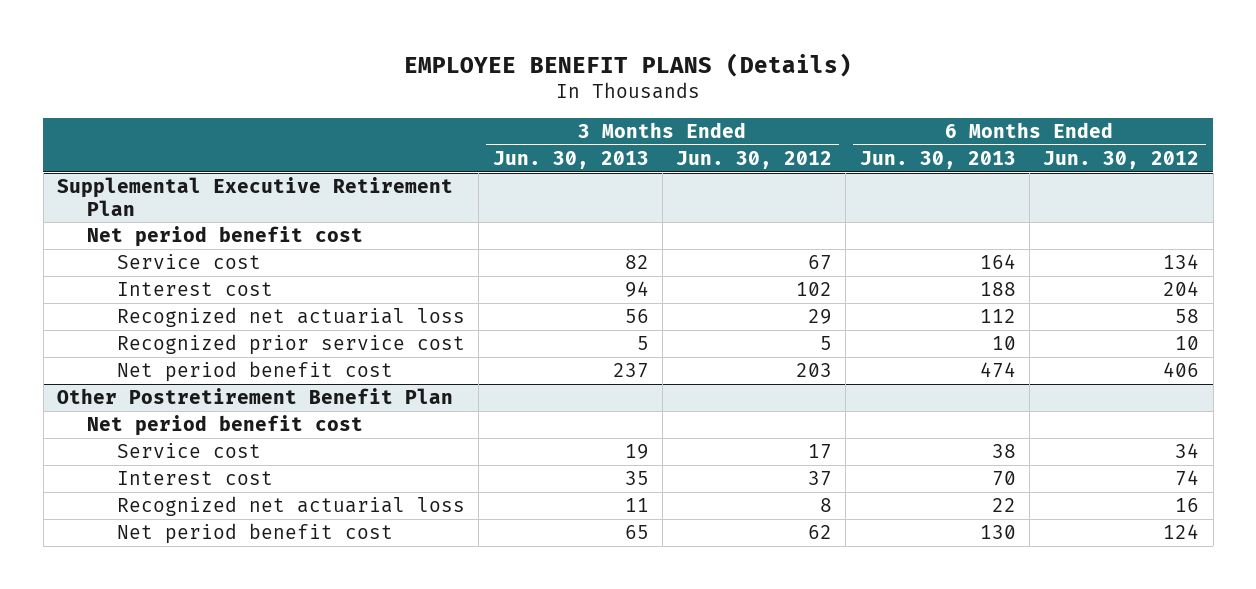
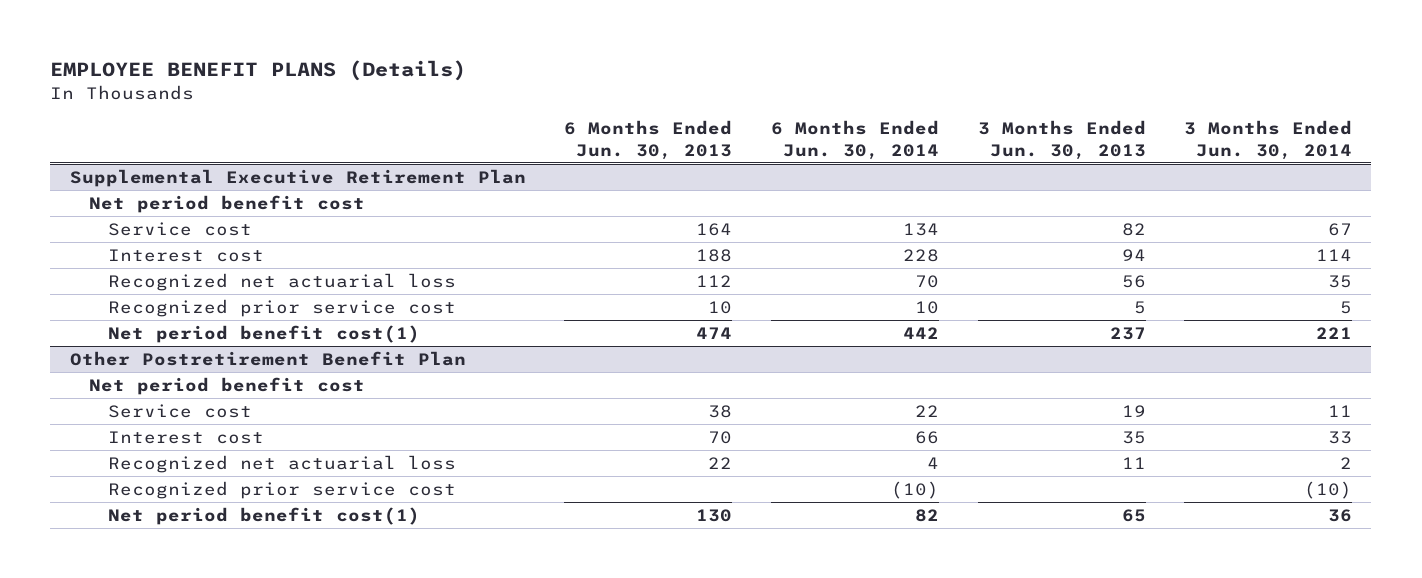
[676,150,833,169] Jun. 30, 2012 -> none
[1043,150,1200,169] Jun. 30, 2012 -> none
none -> [770,120,939,160] 6 Months Ended Jun. 30, 2014
none -> [1184,120,1353,160] 3 Months Ended Jun. 30, 2014
[116,361,393,383] Net period benefit cost -> [108,324,421,343] Net period benefit cost(1)
none -> [108,480,457,499] Recognized prior service cost
[116,523,393,545] Net period benefit cost -> [108,506,421,525] Net period benefit cost(1)

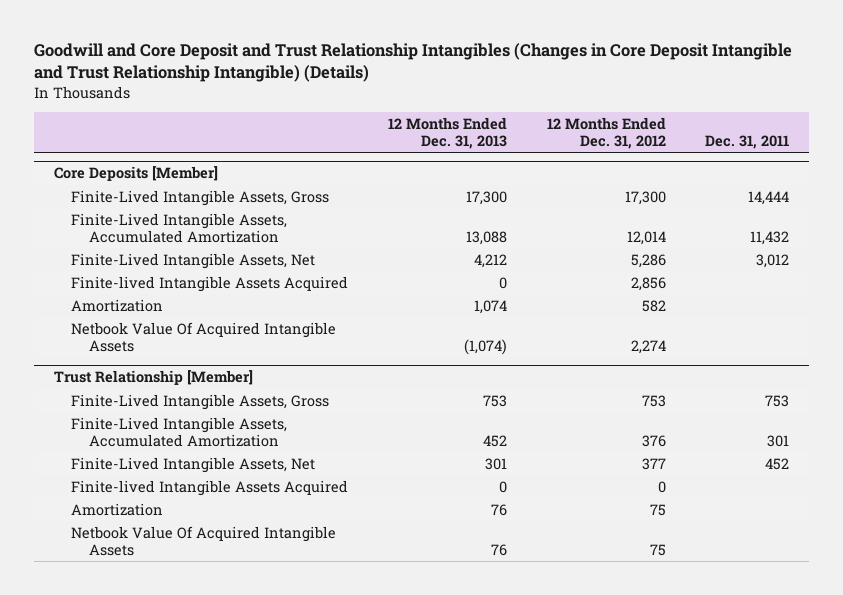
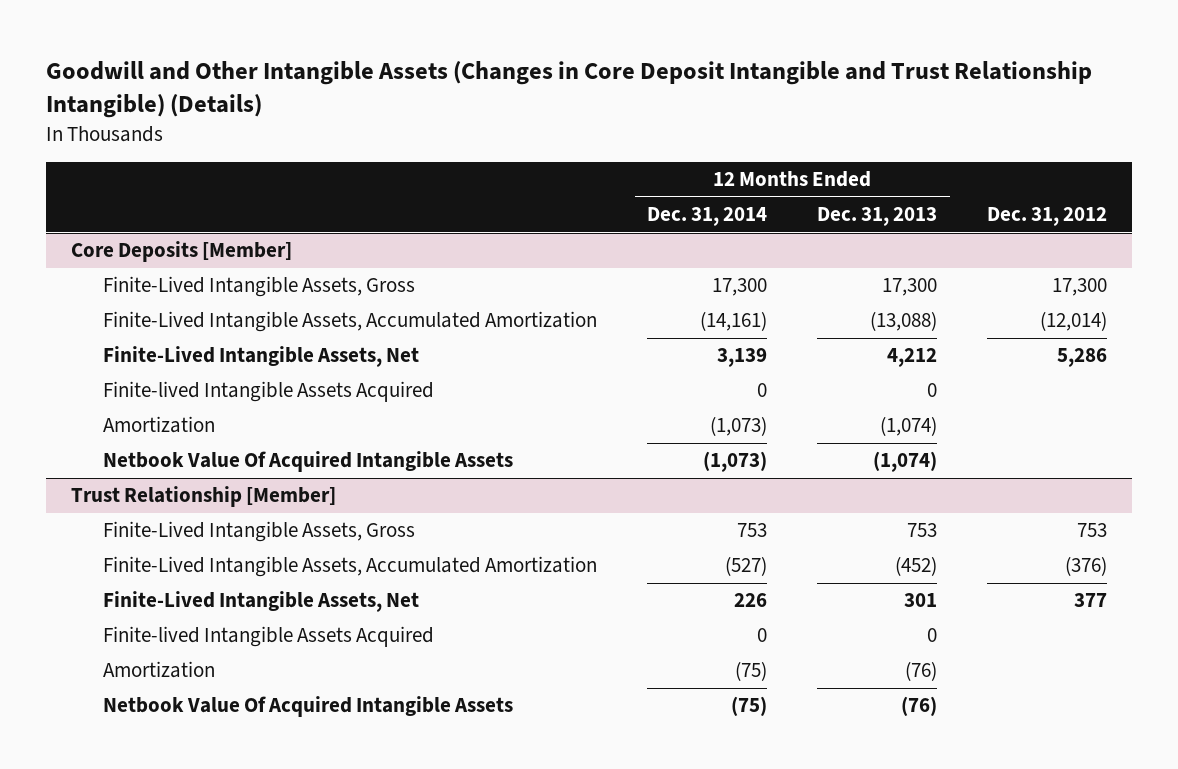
[33,42,792,83] Goodwill and Core Deposit and Trust Relationship Intangibles (Changes in Core Deposit Intangible and Trust Relationship Intangible) (Details) -> [46,61,1093,119] Goodwill and Other Intangible Assets (Changes in Core Deposit Intangible and Trust Relationship Intangible) (Details)
[546,116,666,149] 12 Months Ended Dec. 31, 2012 -> none
[705,134,790,149] Dec. 31, 2011 -> none
none -> [647,207,768,227] Dec. 31, 2014
none -> [987,207,1108,227] Dec. 31, 2012
[465,230,507,245] 13,088 -> [870,311,938,332] (13,088)
[473,299,507,314] 1,074 -> [880,416,938,437] (1,074)
[482,434,507,447] 452 -> [895,556,938,577] (452)
[490,503,507,516] 76 -> [905,661,938,682] (76)
[490,543,507,556] 76 -> [901,696,938,717] (76)

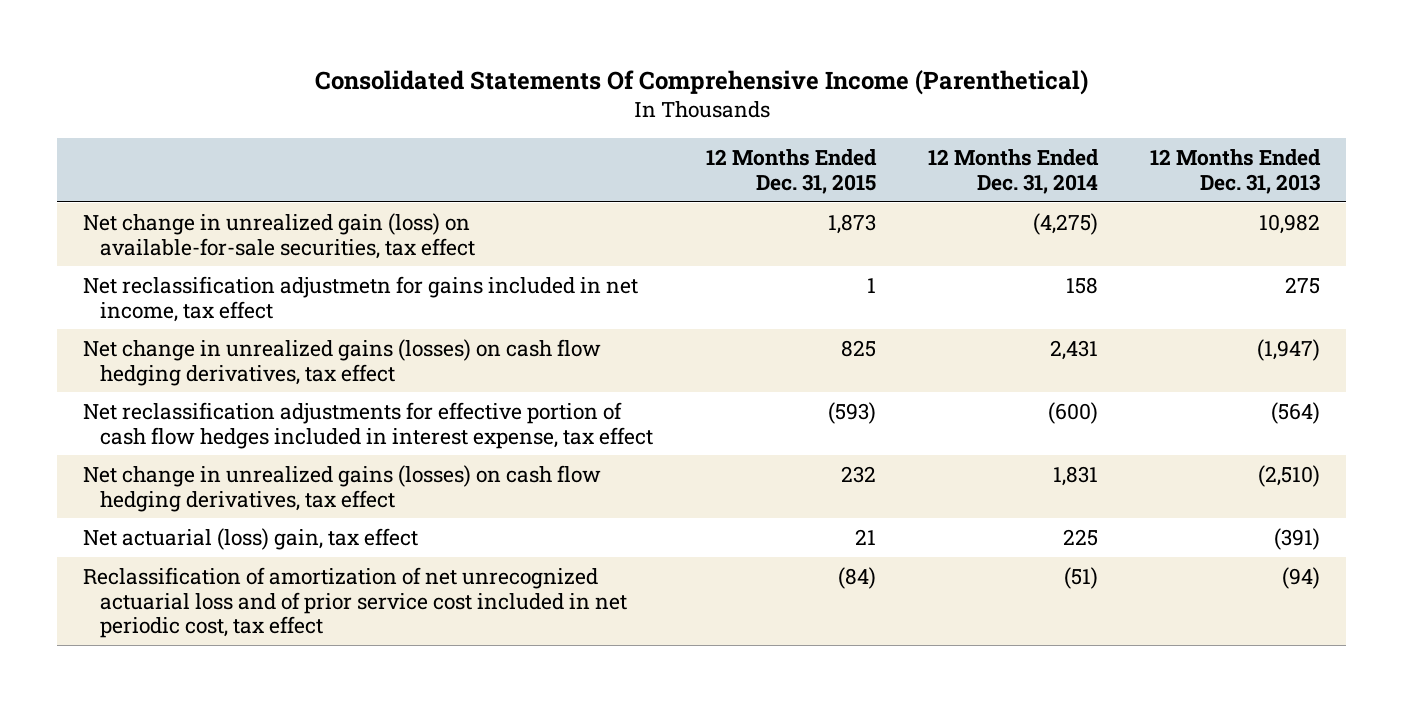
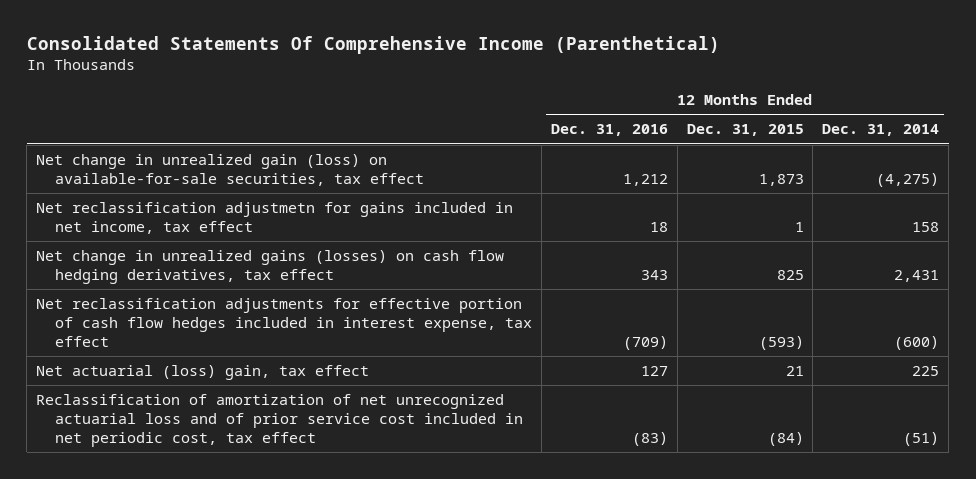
[1150,149,1322,194] 12 Months Ended Dec. 31, 2013 -> none
none -> [550,124,668,137] Dec. 31, 2016
[83,464,602,512] Net change in unrealized gains (losses) on cash flow hedging derivatives, tax effect -> none

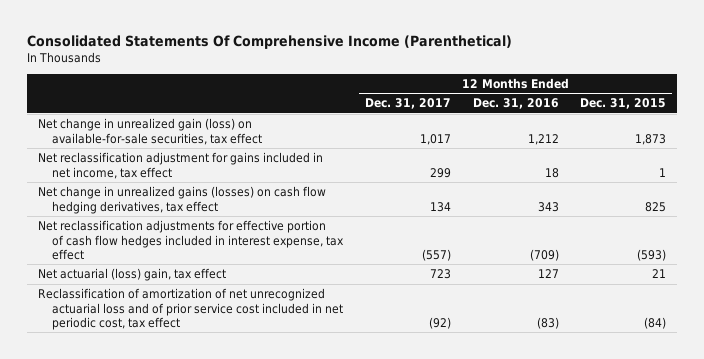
[822,124,940,137] Dec. 31, 2014 -> none
none -> [364,98,451,110] Dec. 31, 2017
[36,201,514,234] Net reclassification adjustmetn for gains included in net income, tax effect -> [37,152,323,179] Net reclassification adjustment for gains included in net income, tax effect

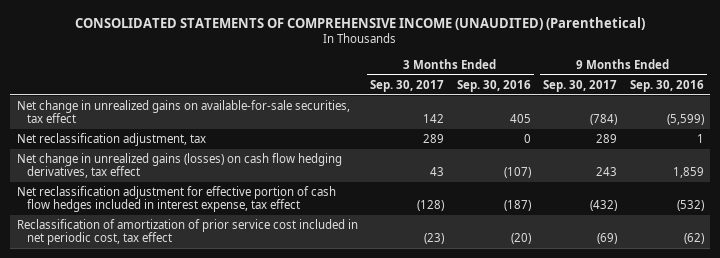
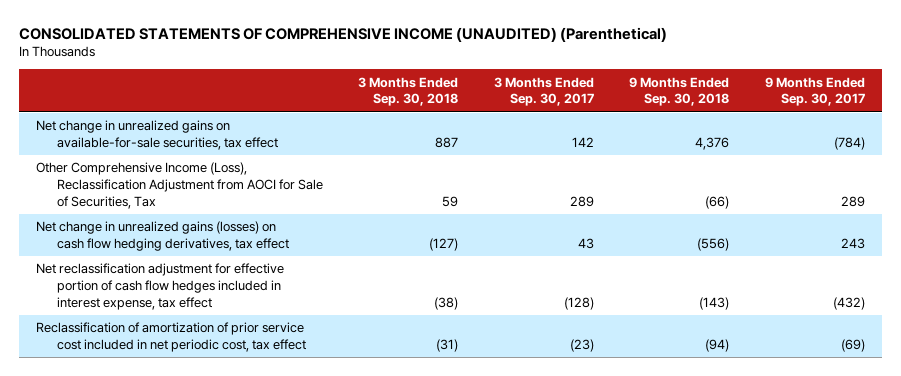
[456,79,531,92] Sep. 30, 2016 -> none
[629,79,704,92] Sep. 30, 2016 -> none
none -> [358,76,459,107] 3 Months Ended Sep. 30, 2018
none -> [629,76,730,107] 9 Months Ended Sep. 30, 2018
[16,133,206,147] Net reclassification adjustment, tax -> [36,162,324,209] Other Comprehensive Income (Loss), Reclassification Adjustment from AOCI for Sale of Securities, Tax

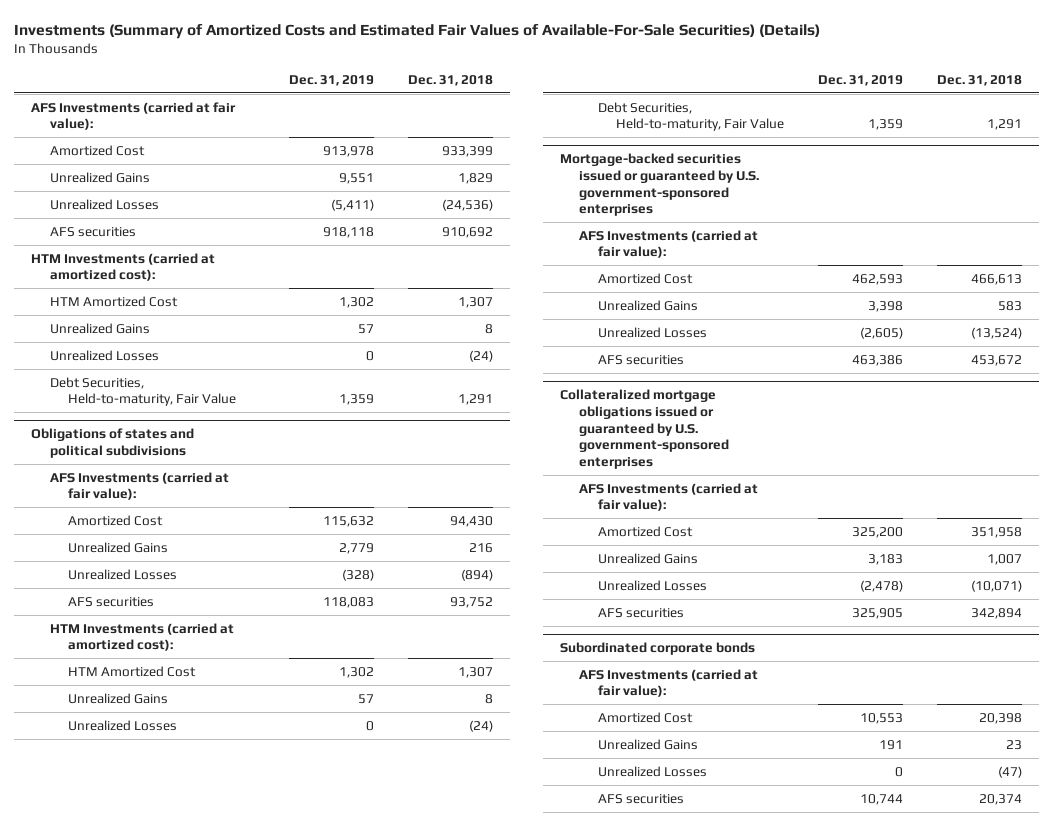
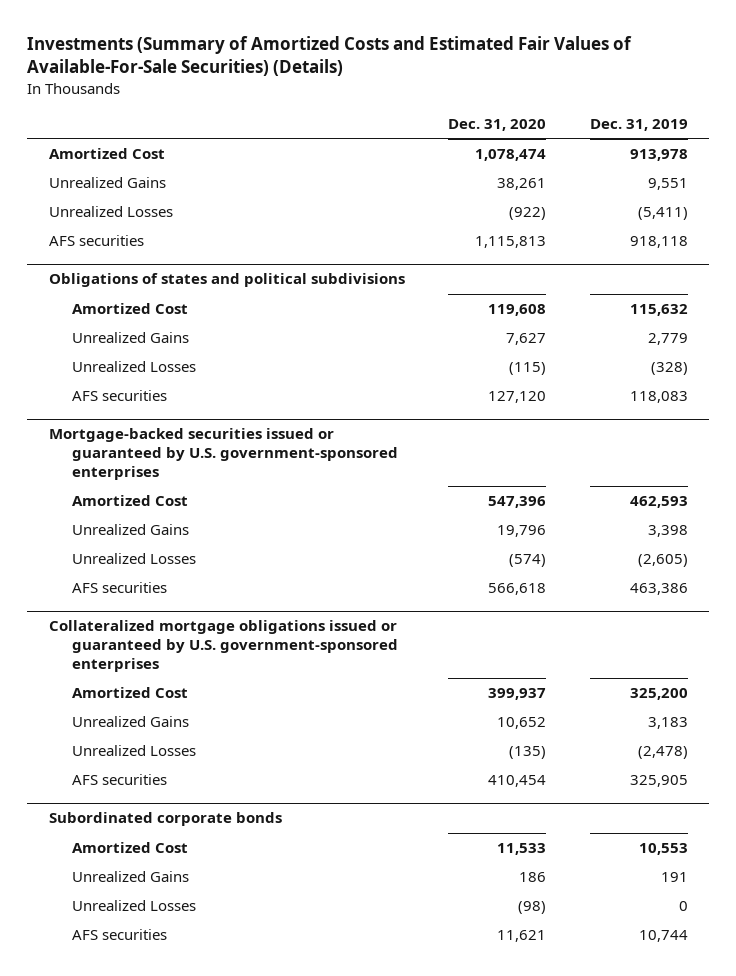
[407,75,493,87] Dec. 31, 2018 -> none
none -> [448,118,547,131] Dec. 31, 2020
[30,101,236,131] AFS Investments (carried at fair value): -> none
[30,252,215,282] HTM Investments (carried at amortized cost): -> none
[49,295,178,307] HTM Amortized Cost -> none
[49,322,150,334] Unrealized Gains -> none
[49,349,159,361] Unrealized Losses -> none
[49,376,237,407] Debt Securities, Held-to-maturity, Fair Value -> none
[49,471,229,501] AFS Investments (carried at fair value): -> none
[49,622,234,652] HTM Investments (carried at amortized cost): -> none
[68,665,197,677] HTM Amortized Cost -> none
[68,692,169,704] Unrealized Gains -> none
[68,719,178,731] Unrealized Losses -> none
[597,101,785,132] Debt Securities, Held-to-maturity, Fair Value -> none
[578,229,758,259] AFS Investments (carried at fair value): -> none
[578,482,758,512] AFS Investments (carried at fair value): -> none
[578,668,758,698] AFS Investments (carried at fair value): -> none

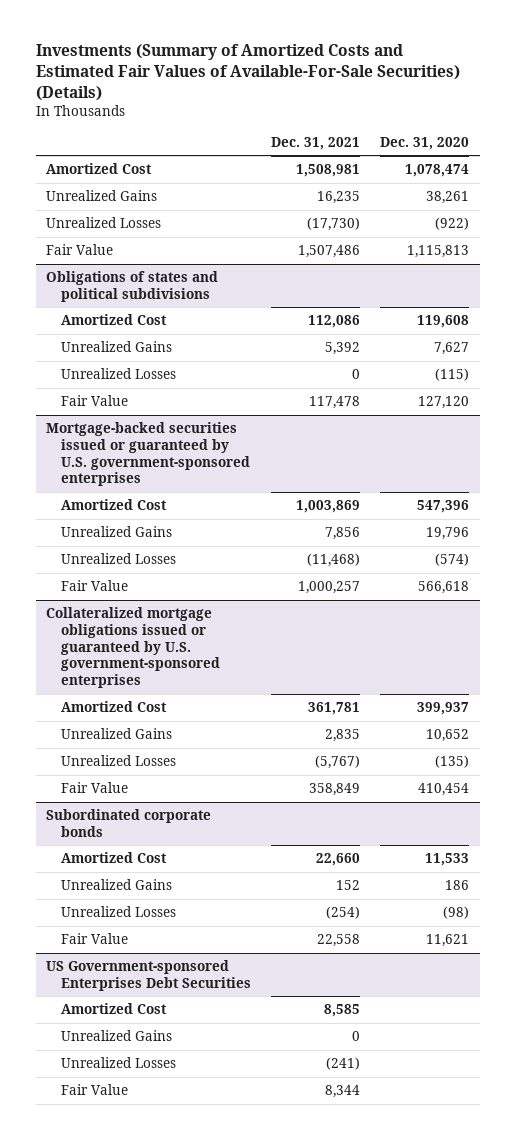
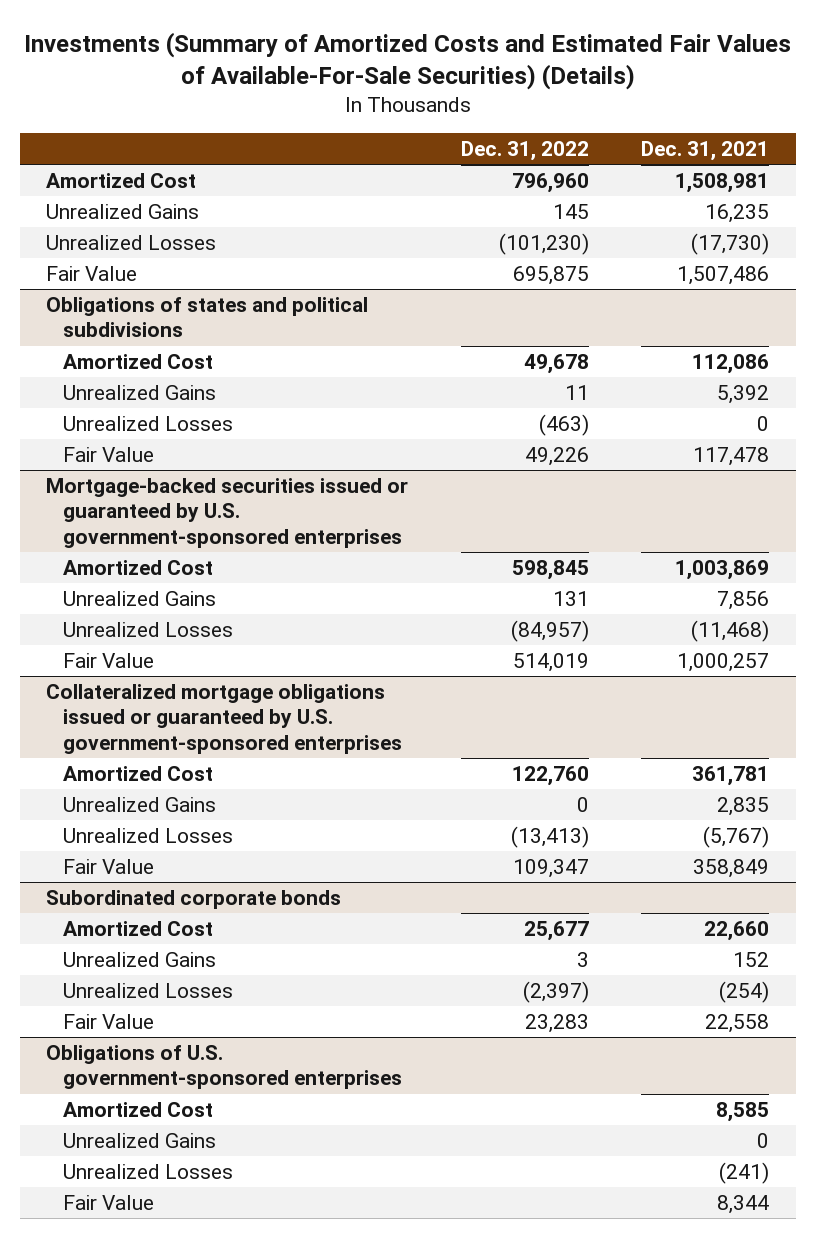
[380,136,470,150] Dec. 31, 2020 -> none
none -> [460,141,589,162] Dec. 31, 2022
[45,960,252,991] US Government-sponsored Enterprises Debt Securities -> [46,1045,403,1090] Obligations of U.S. government-sponsored enterprises

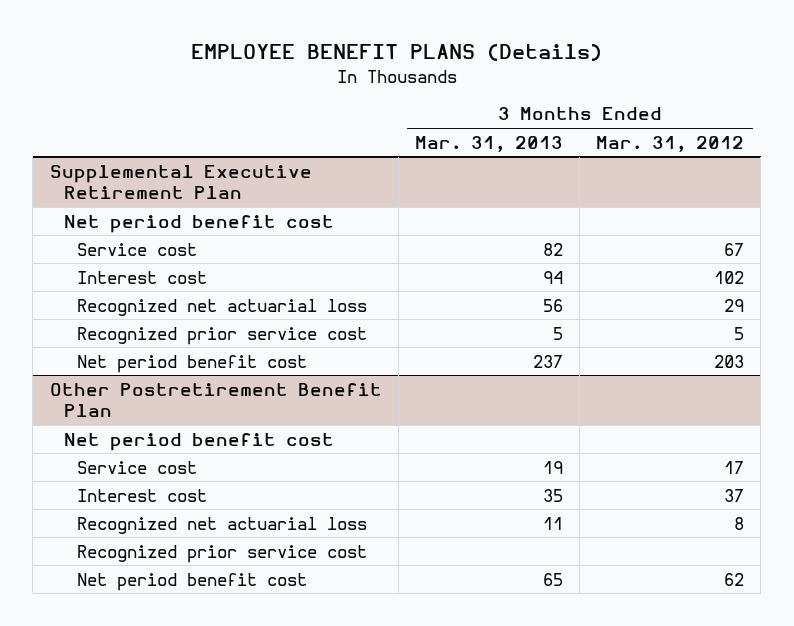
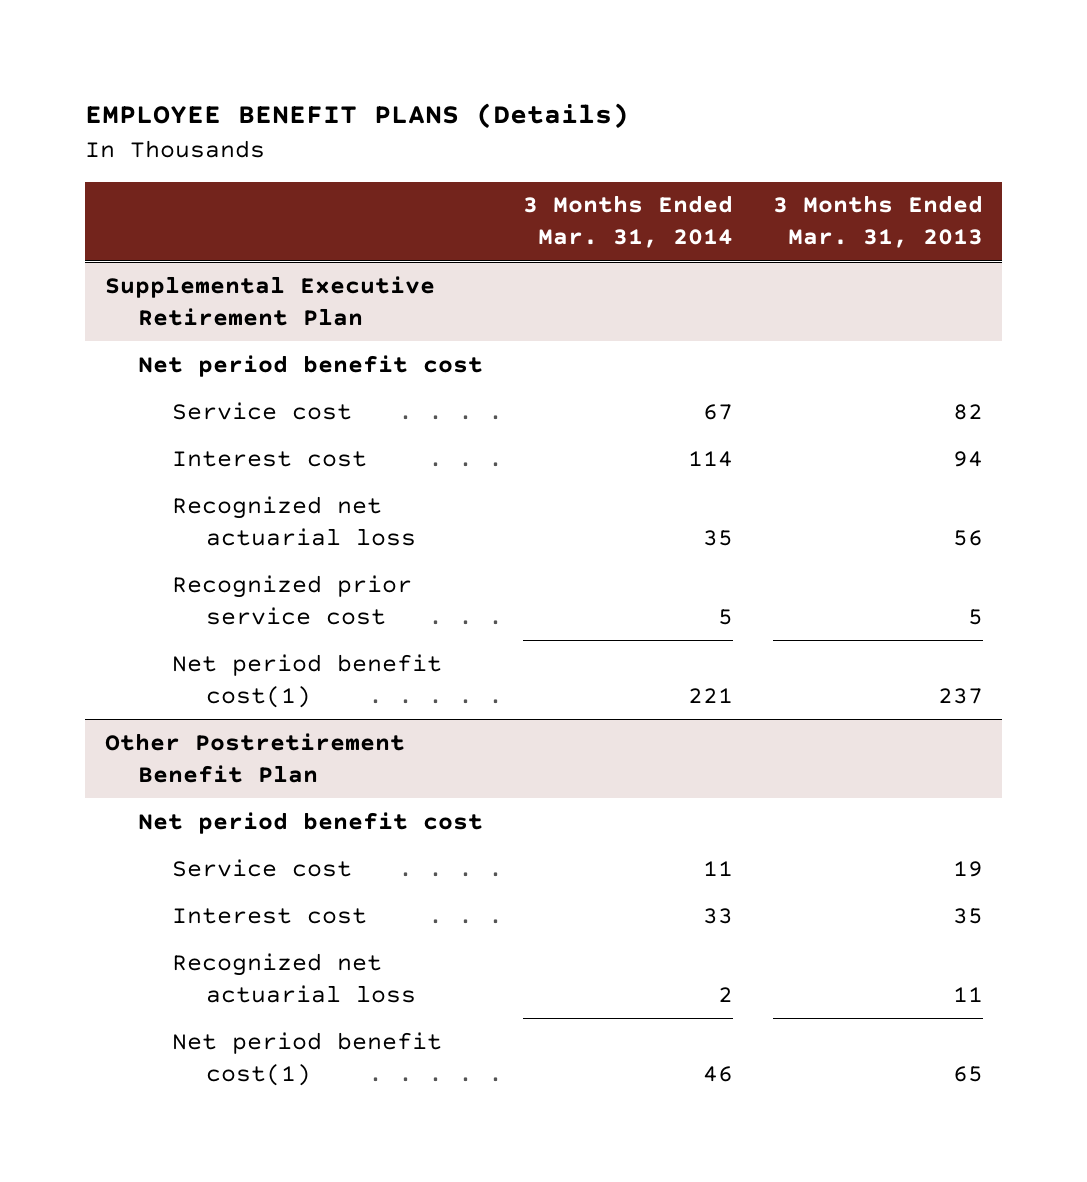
[596,135,745,152] Mar. 31, 2012 -> none
none -> [522,195,733,249] 3 Months Ended Mar. 31, 2014
[77,354,308,373] Net period benefit cost -> [172,653,443,708] Net period benefit cost(1)
[77,544,368,563] Recognized prior service cost -> none
[77,572,308,591] Net period benefit cost -> [172,1031,443,1086] Net period benefit cost(1)

